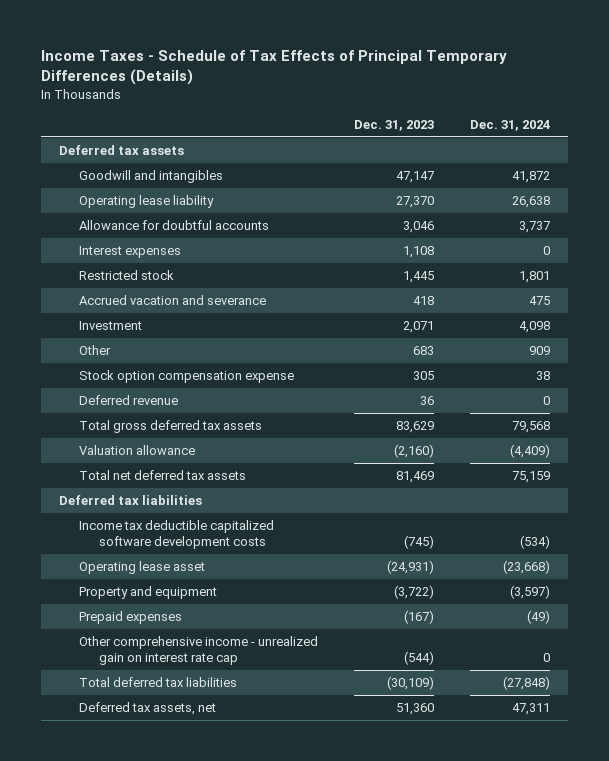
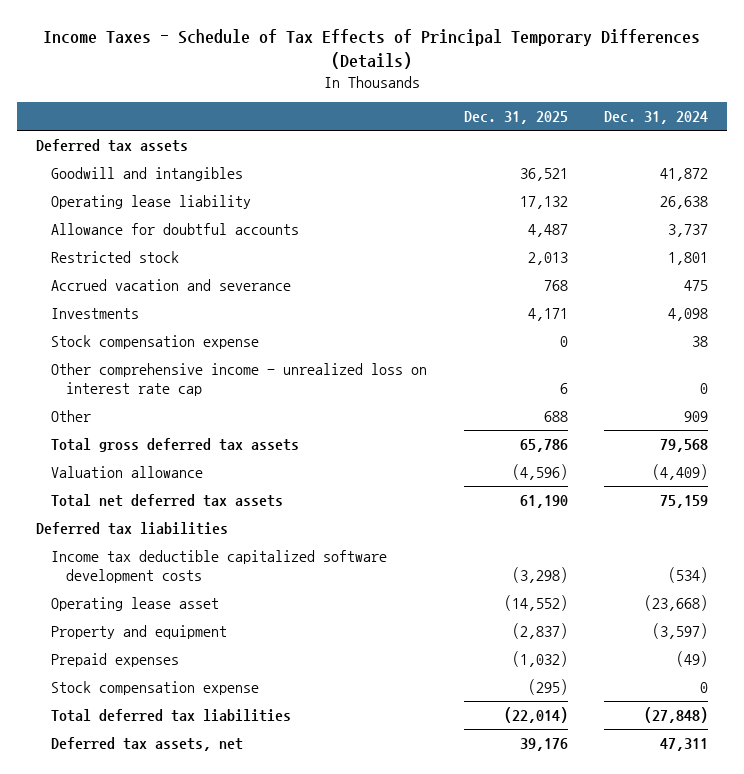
[353,119,434,131] Dec. 31, 2023 -> none
none -> [463,111,568,125] Dec. 31, 2025
[78,246,181,259] Interest expenses -> none
[78,321,142,331] Investment -> [50,308,139,320] Investments
none -> [50,335,259,350] Stock compensation expense
none -> [50,363,427,396] Other comprehensive income - unrealized loss on interest rate cap
[78,370,294,384] Stock option compensation expense -> none
[78,395,178,406] Deferred revenue -> none
[78,636,318,665] Other comprehensive income - unrealized gain on interest rate cap -> none
none -> [50,681,259,696] Stock compensation expense

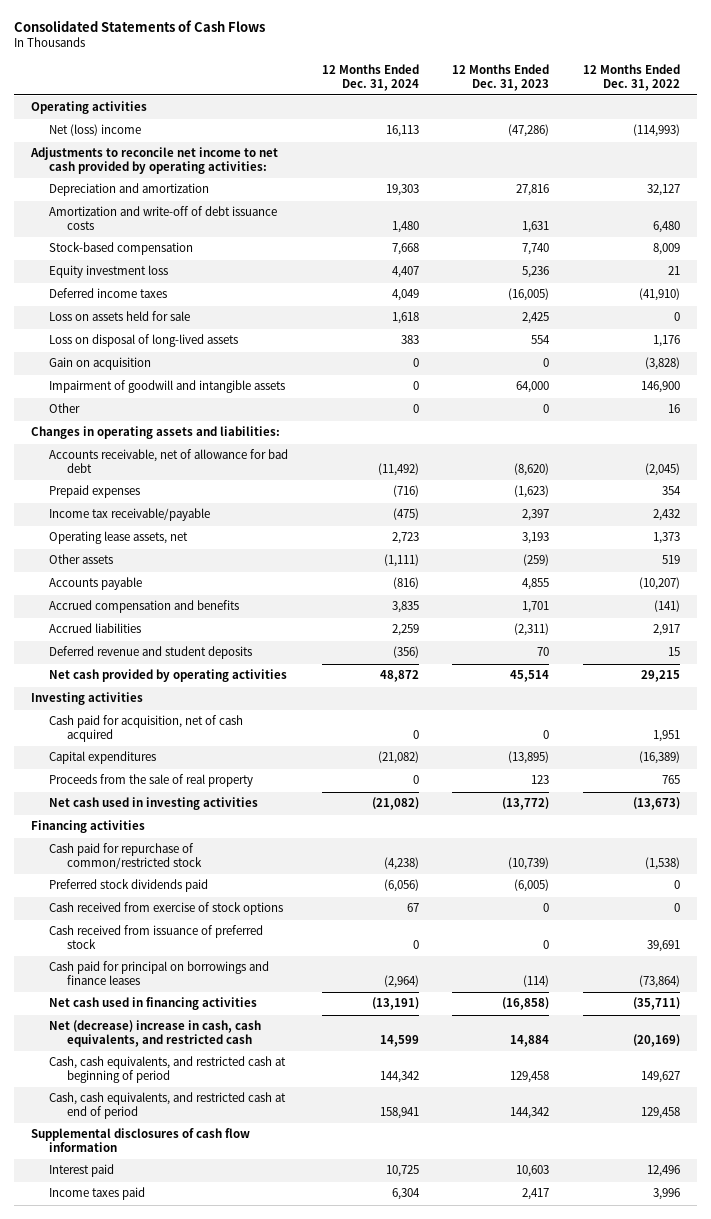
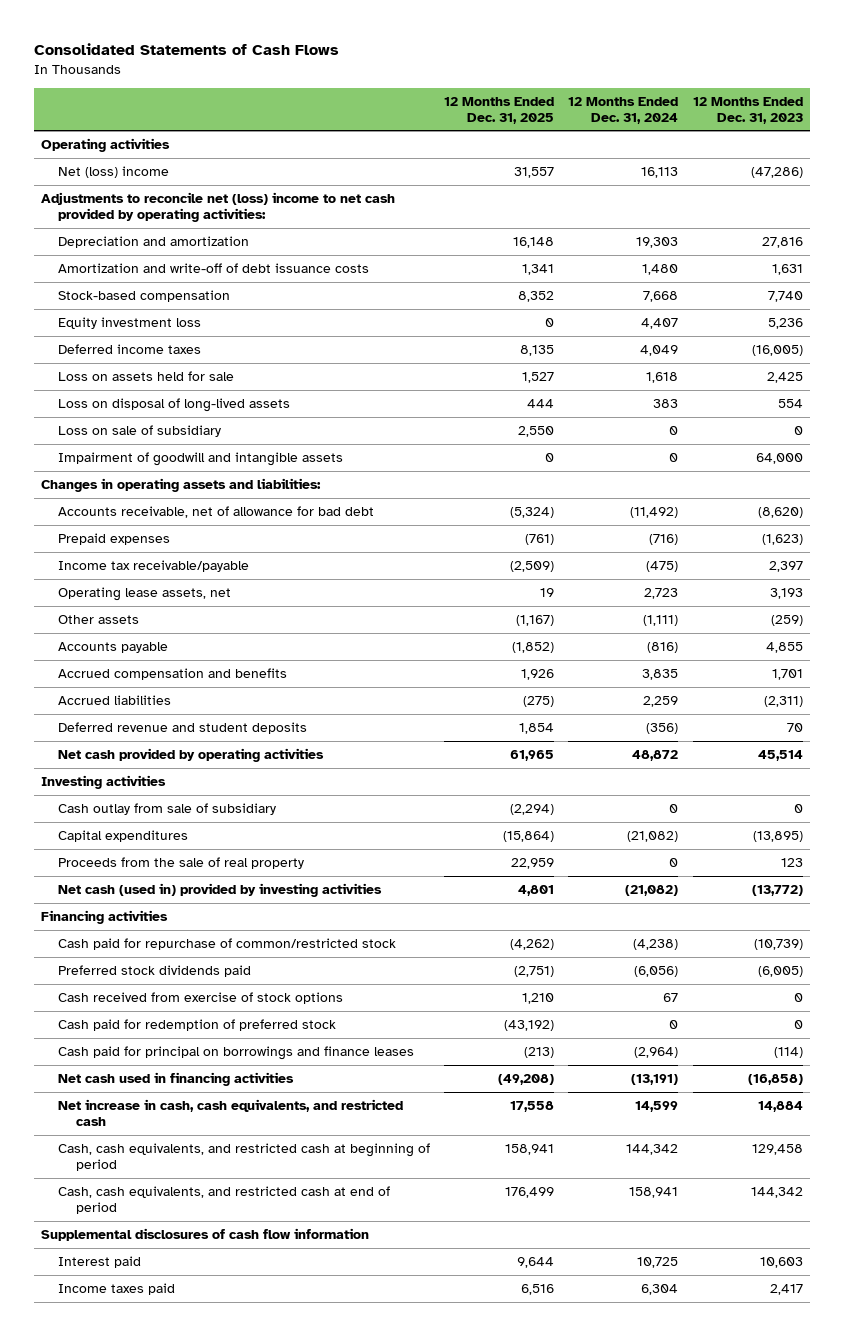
[582,64,680,91] 12 Months Ended Dec. 31, 2022 -> none
none -> [444,96,555,124] 12 Months Ended Dec. 31, 2025
[29,147,278,174] Adjustments to reconcile net income to net cash provided by operating activities: -> [40,191,395,222] Adjustments to reconcile net (loss) income to net cash provided by operating activities:
[48,357,151,371] Gain on acquisition -> none
none -> [58,424,222,437] Loss on sale of subsidiary
[48,403,80,414] Other -> none
[48,715,243,742] Cash paid for acquisition, net of cash acquired -> none
none -> [58,802,277,815] Cash outlay from sale of subsidiary
[48,797,258,811] Net cash used in investing activities -> [58,882,383,897] Net cash (used in) provided by investing activities
[48,925,263,949] Cash received from issuance of preferred stock -> none
none -> [58,1018,337,1031] Cash paid for redemption of preferred stock
[48,1020,261,1047] Net (decrease) increase in cash, cash equivalents, and restricted cash -> [58,1098,404,1126] Net increase in cash, cash equivalents, and restricted cash

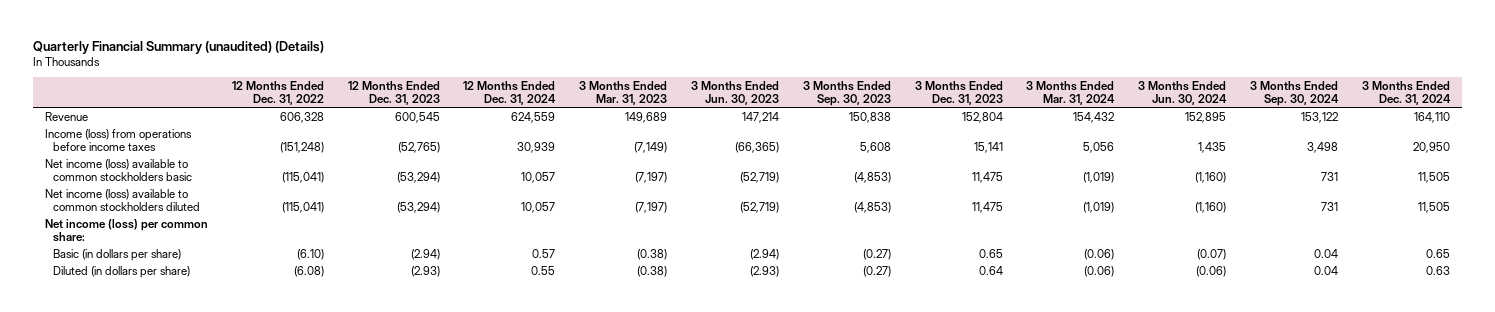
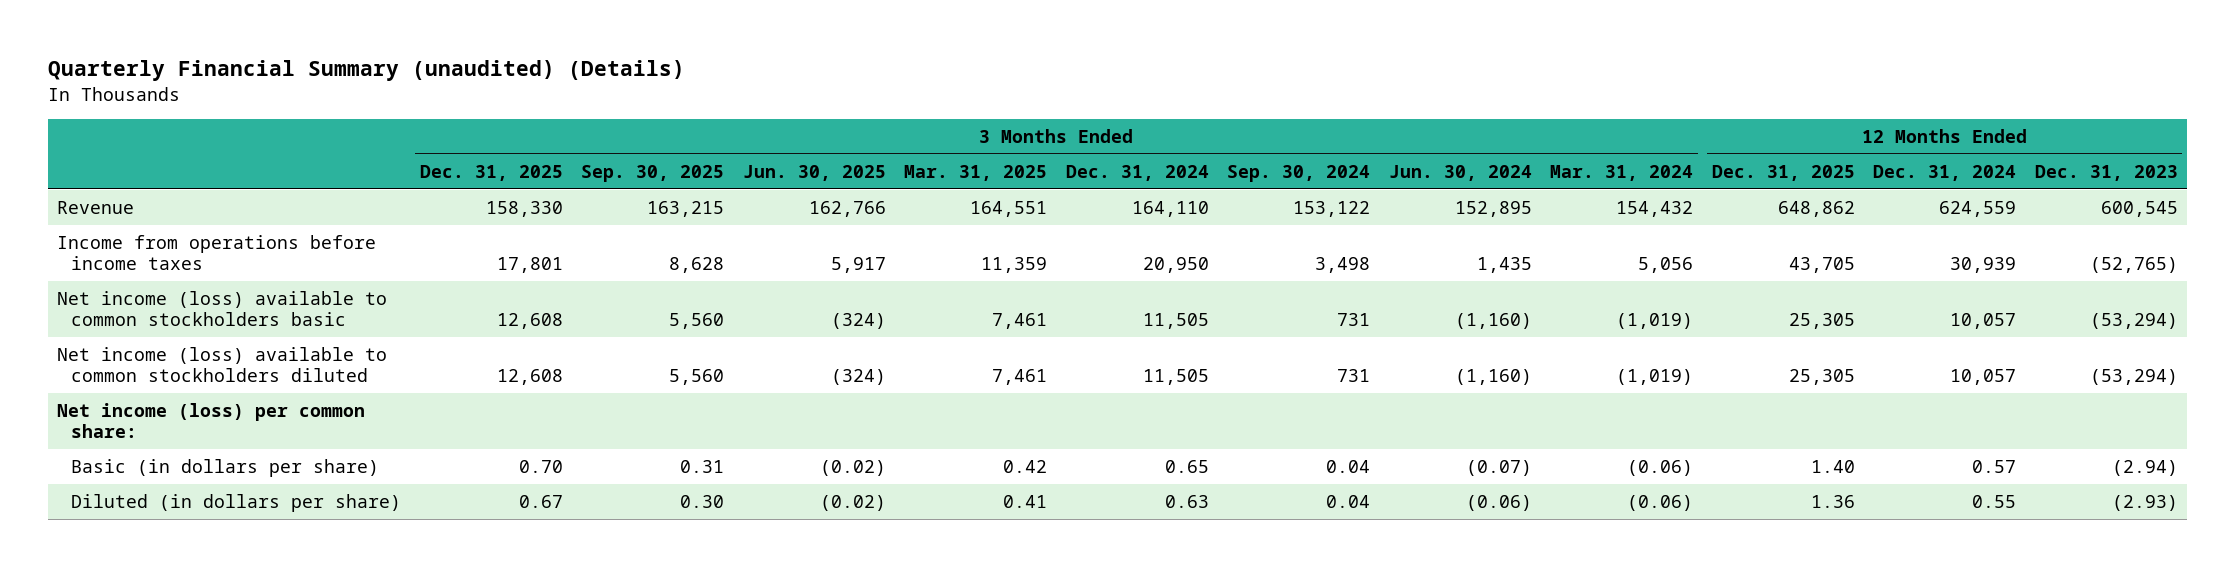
[231,80,324,106] 12 Months Ended Dec. 31, 2022 -> none
[579,80,668,106] 3 Months Ended Mar. 31, 2023 -> none
[691,80,780,106] 3 Months Ended Jun. 30, 2023 -> none
[802,80,891,107] 3 Months Ended Sep. 30, 2023 -> none
[914,80,1003,106] 3 Months Ended Dec. 31, 2023 -> none
none -> [419,164,563,181] Dec. 31, 2025
none -> [581,164,725,182] Sep. 30, 2025
none -> [742,164,886,181] Jun. 30, 2025
none -> [904,164,1048,181] Mar. 31, 2025
none -> [1711,164,1855,181] Dec. 31, 2025
[45,128,193,151] Income (loss) from operations before income taxes -> [57,235,377,271] Income from operations before income taxes

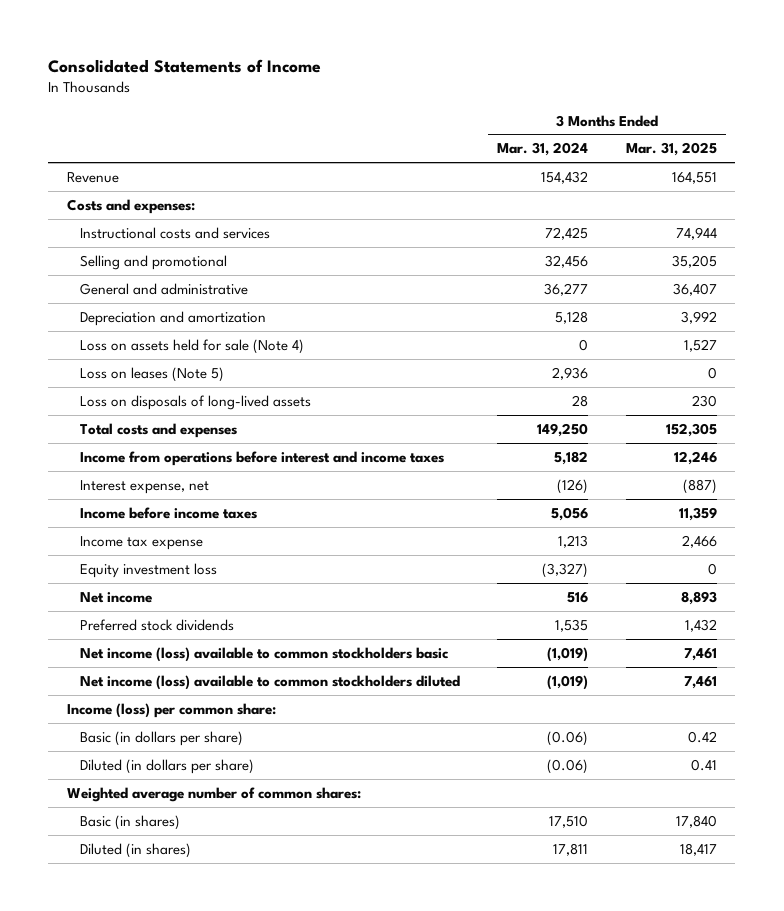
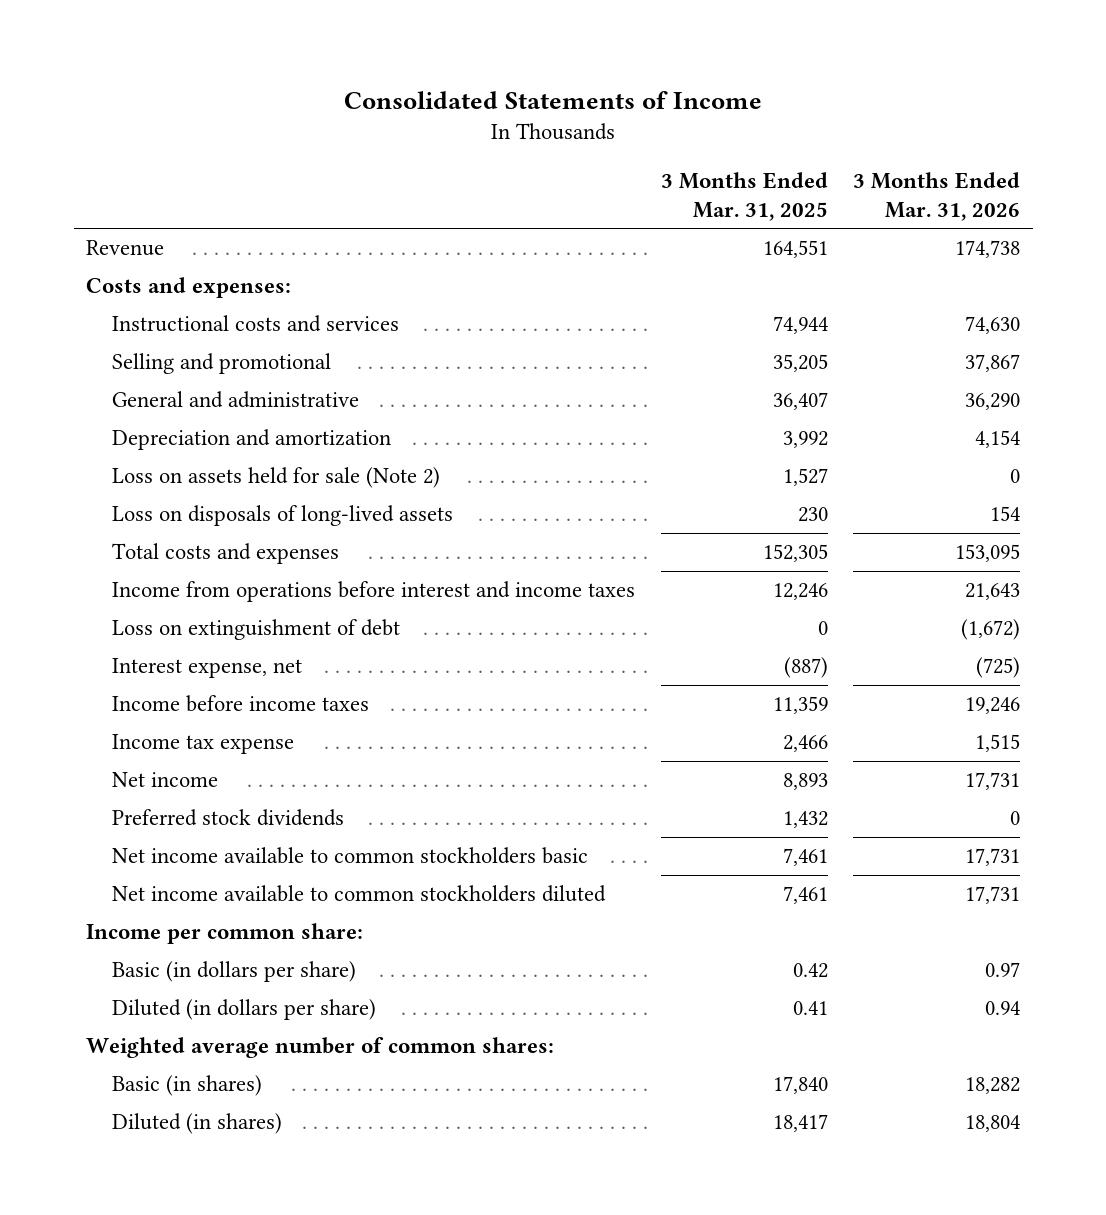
[497,142,589,157] Mar. 31, 2024 -> none
none -> [852,171,1020,221] 3 Months Ended Mar. 31, 2026
[80,366,225,382] Loss on leases (Note 5) -> none
[80,338,305,354] Loss on assets held for sale (Note 4) -> [112,467,441,489] Loss on assets held for sale (Note 2)
none -> [112,619,401,641] Loss on extinguishment of debt
[80,562,218,578] Equity investment loss -> none
[80,646,450,662] Net income (loss) available to common stockholders basic -> [112,847,589,865] Net income available to common stockholders basic
[80,674,461,690] Net income (loss) available to common stockholders diluted -> [112,885,607,903] Net income available to common stockholders diluted
[66,702,276,718] Income (loss) per common share: -> [86,923,364,945] Income per common share:

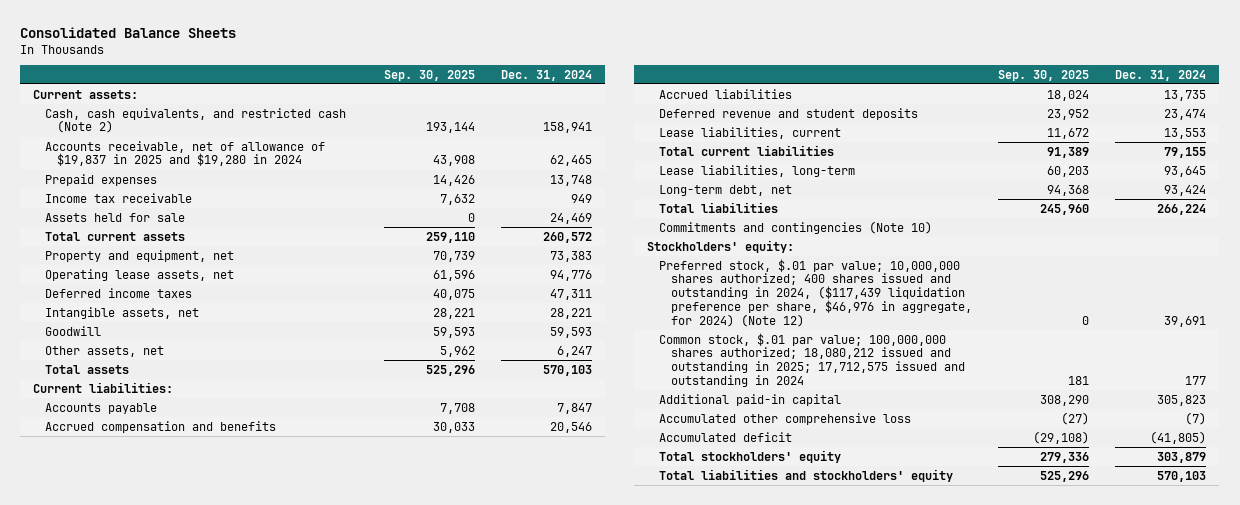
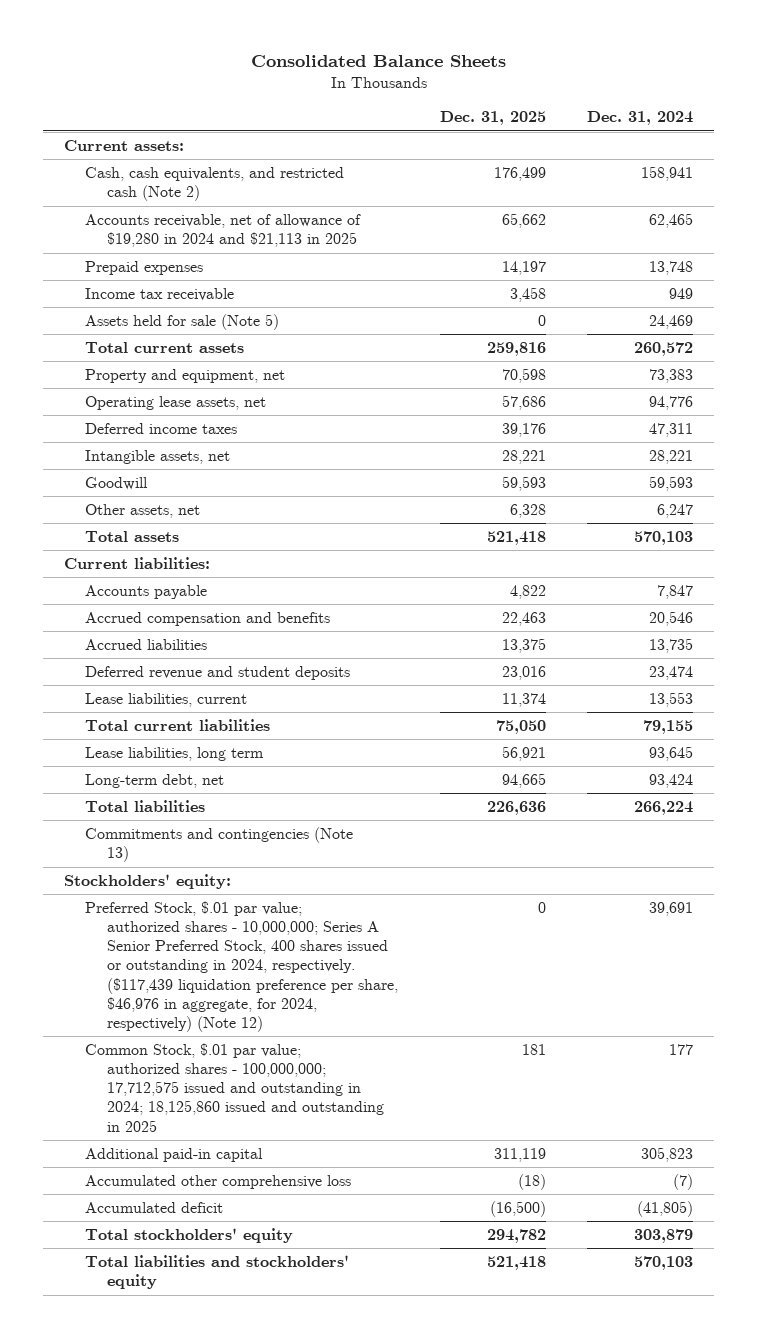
[384,69,476,81] Sep. 30, 2025 -> none
none -> [439,111,546,126] Dec. 31, 2025
[45,140,326,167] Accounts receivable, net of allowance of $19,837 in 2025 and $19,280 in 2024 -> [85,214,362,248] Accounts receivable, net of allowance of $19,280 in 2024 and $21,113 in 2025
[45,212,186,222] Assets held for sale -> [85,314,280,331] Assets held for sale (Note 5)
[659,164,856,177] Lease liabilities, long-term -> [85,747,265,762] Lease liabilities, long term
[659,220,933,234] Commitments and contingencies (Note 10) -> [85,827,354,863] Commitments and contingencies (Note 13)
[659,258,973,328] Preferred stock, $.01 par value; 10,000,000 shares authorized; 400 shares issued and outstanding in 2024, ($117,439 liquidation preference per share, $46,976 in aggregate, for 2024) (Note 12) -> [85,901,399,1032] Preferred Stock, $.01 par value; authorized shares - 10,000,000; Series A Senior Preferred Stock, 400 shares issued or outstanding in 2024, respectively. ($117,439 liquidation preference per share, $46,976 in aggregate, for 2024, respectively) (Note 12)
[659,332,966,388] Common stock, $.01 par value; 100,000,000 shares authorized; 18,080,212 issued and outstanding in 2025; 17,712,575 issued and outstanding in 2024 -> [85,1043,385,1132] Common Stock, $.01 par value; authorized shares - 100,000,000; 17,712,575 issued and outstanding in 2024; 18,125,860 issued and outstanding in 2025

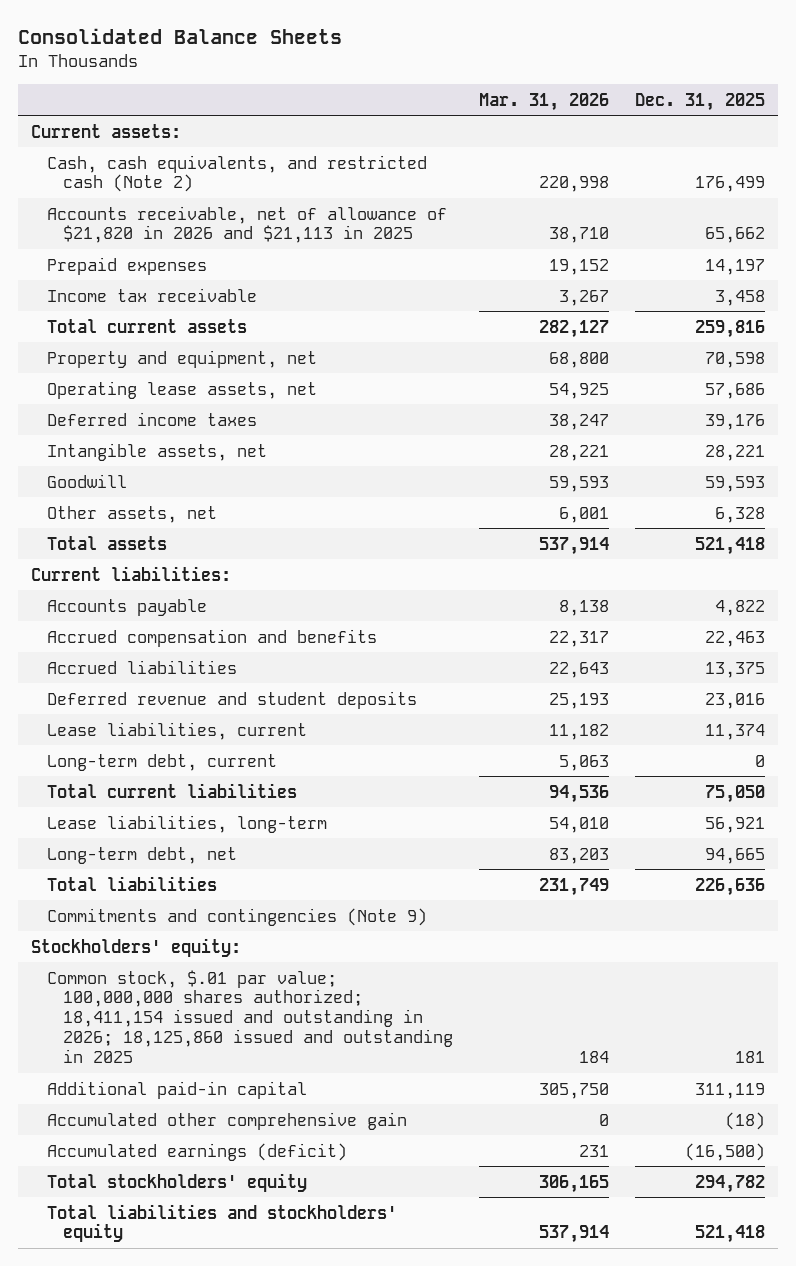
[587,111,694,126] Dec. 31, 2024 -> none
none -> [479,92,610,111] Mar. 31, 2026
[85,214,362,248] Accounts receivable, net of allowance of $19,280 in 2024 and $21,113 in 2025 -> [46,205,447,244] Accounts receivable, net of allowance of $21,820 in 2026 and $21,113 in 2025
[85,314,280,331] Assets held for sale (Note 5) -> none
none -> [46,753,277,771] Long-term debt, current
[85,747,265,762] Lease liabilities, long term -> [46,814,327,833] Lease liabilities, long-term
[85,827,354,863] Commitments and contingencies (Note 13) -> [46,907,427,926] Commitments and contingencies (Note 9)
[85,901,399,1032] Preferred Stock, $.01 par value; authorized shares - 10,000,000; Series A Senior Preferred Stock, 400 shares issued or outstanding in 2024, respectively. ($117,439 liquidation preference per share, $46,976 in aggregate, for 2024, respectively) (Note 12) -> none
[85,1043,385,1132] Common Stock, $.01 par value; authorized shares - 100,000,000; 17,712,575 issued and outstanding in 2024; 18,125,860 issued and outstanding in 2025 -> [46,969,453,1063] Common stock, $.01 par value; 100,000,000 shares authorized; 18,411,154 issued and outstanding in 2026; 18,125,860 issued and outstanding in 2025
[85,1175,352,1190] Accumulated other comprehensive loss -> [46,1111,407,1130] Accumulated other comprehensive gain
[85,1202,224,1214] Accumulated deficit -> [46,1142,347,1161] Accumulated earnings (deficit)

